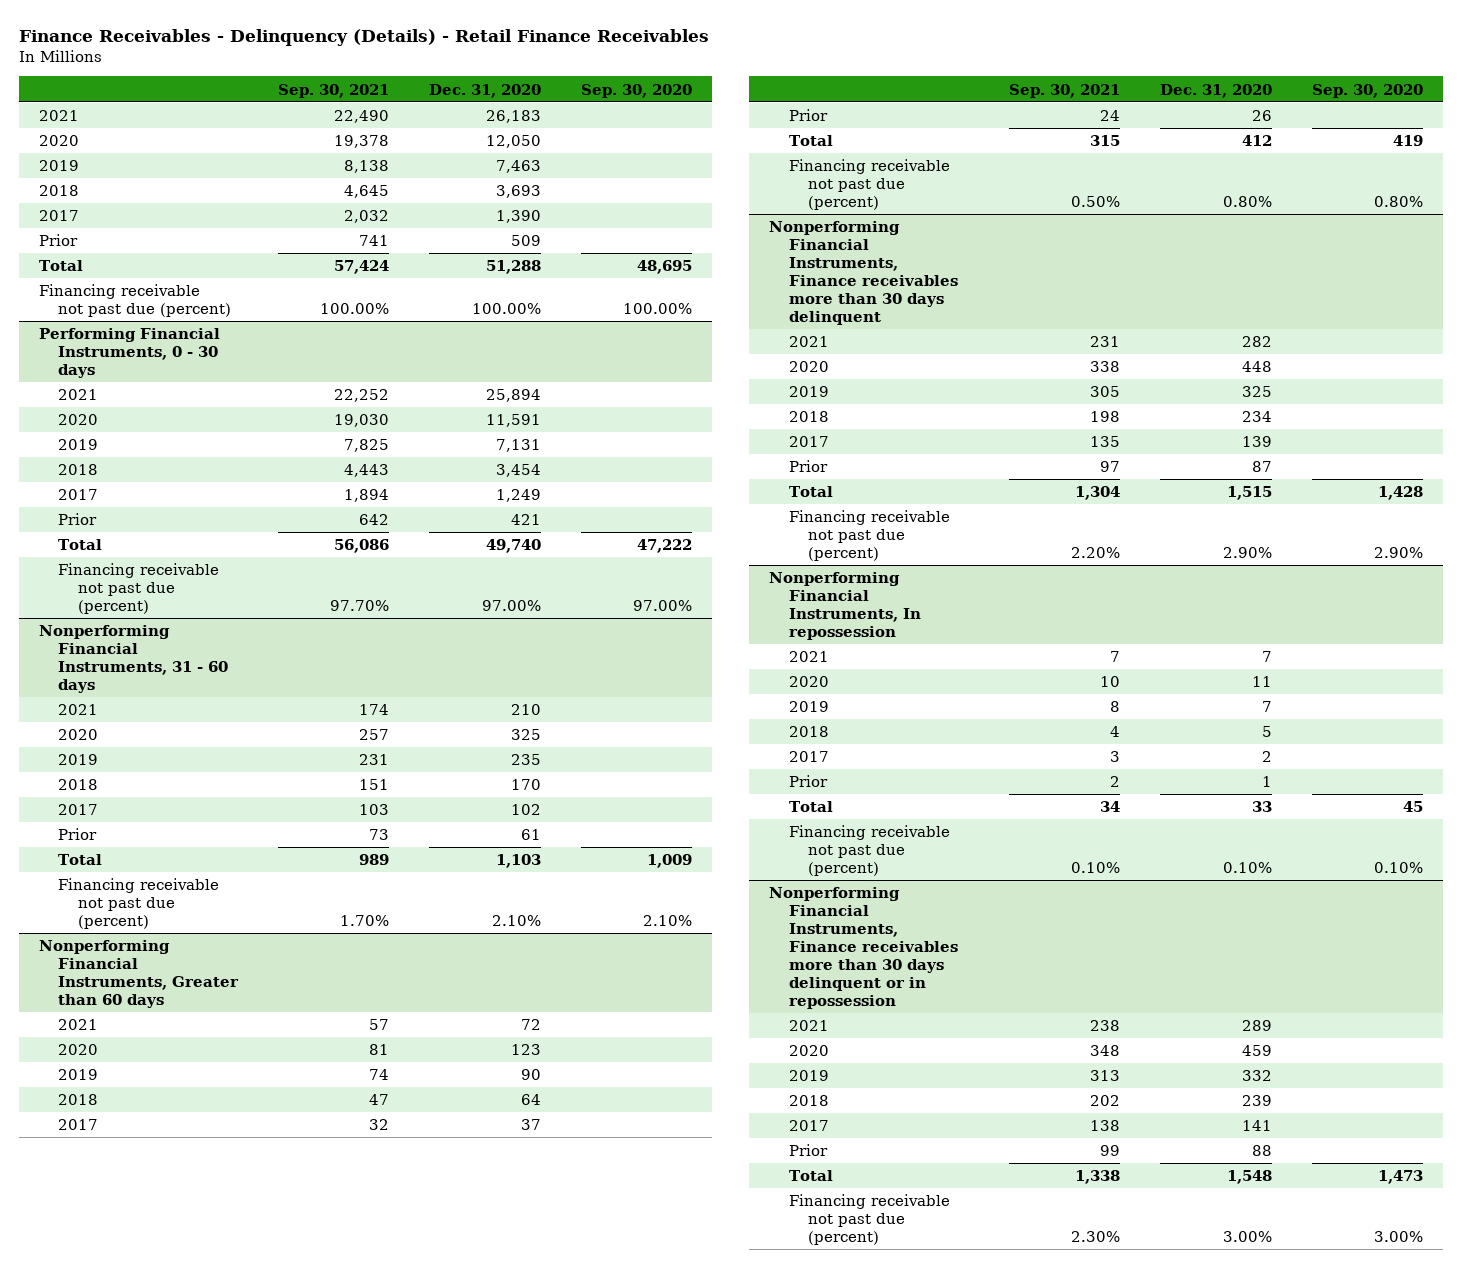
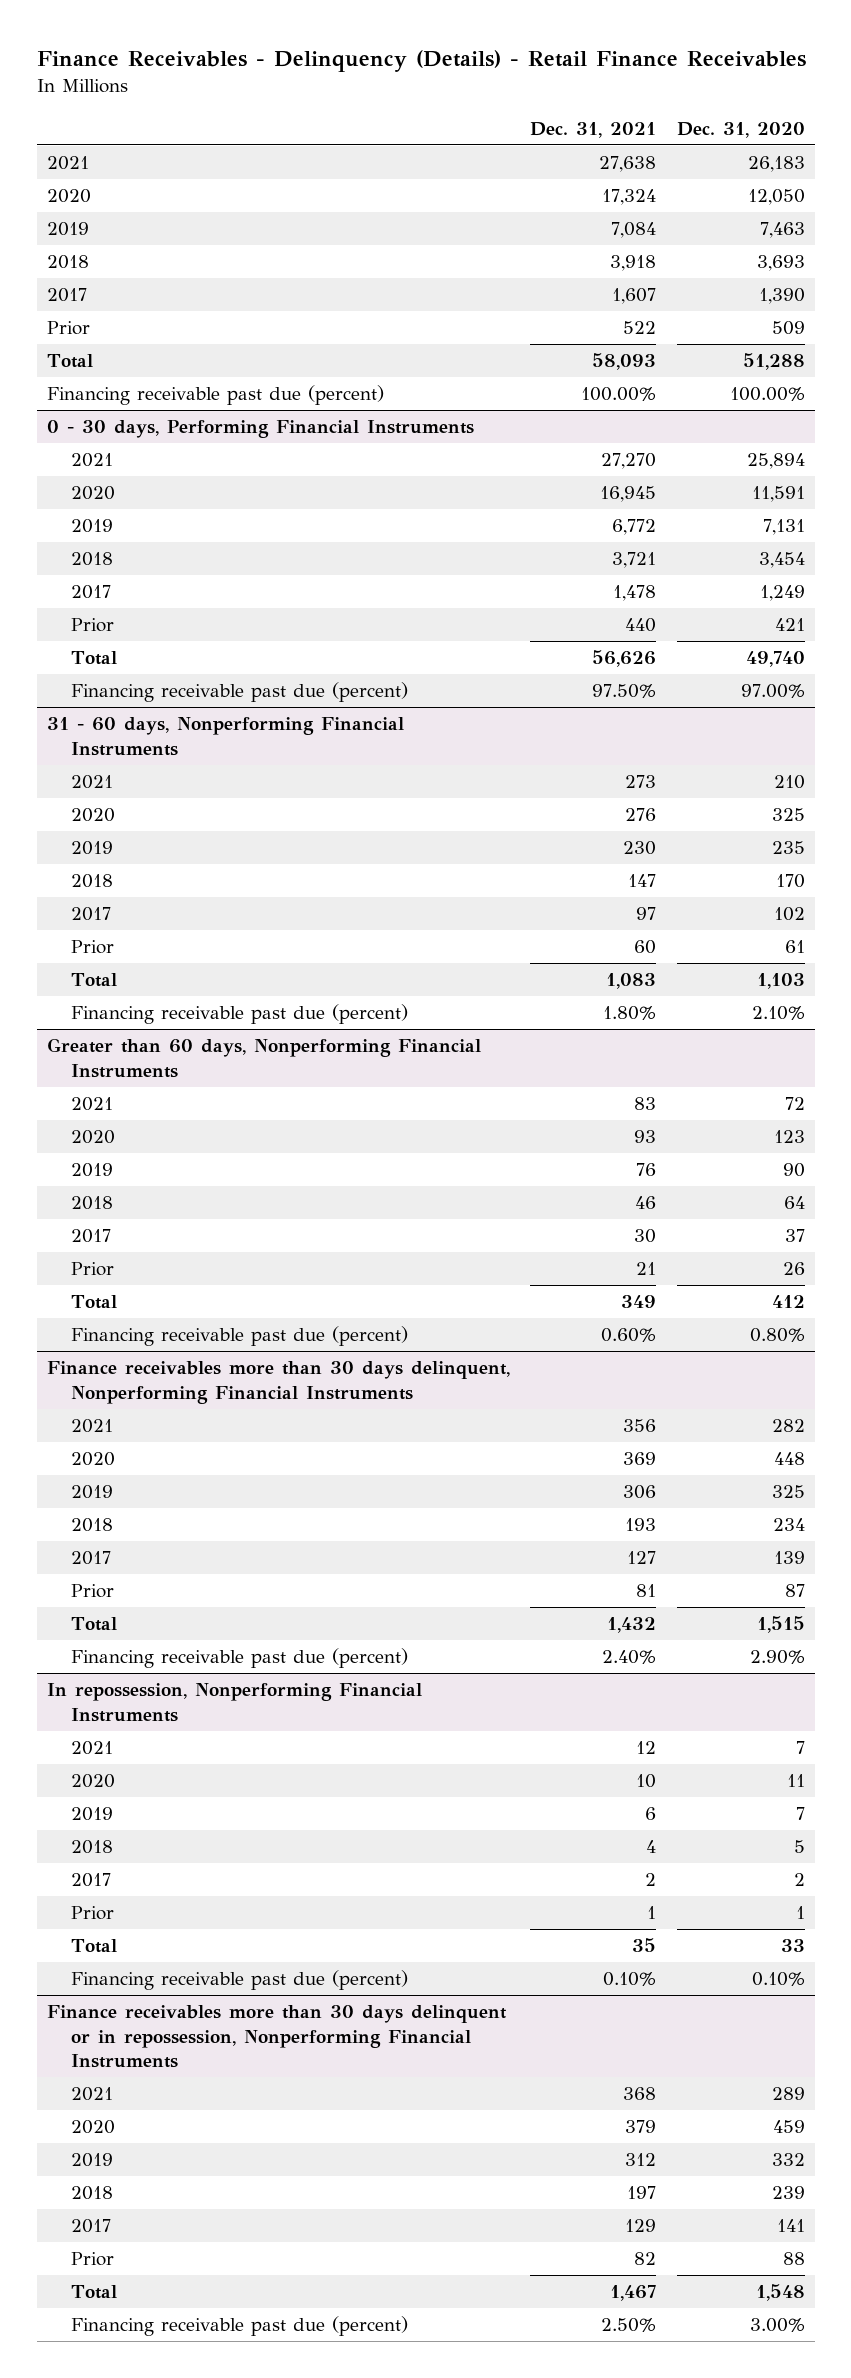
[278,83,390,98] Sep. 30, 2021 -> none
[581,83,693,98] Sep. 30, 2020 -> none
none -> [530,121,657,138] Dec. 31, 2021
[38,284,232,318] Financing receivable not past due (percent) -> [46,385,384,406] Financing receivable past due (percent)
[38,328,220,379] Performing Financial Instruments, 0 - 30 days -> [46,420,474,439] 0 - 30 days, Performing Financial Instruments
[58,563,220,615] Financing receivable not past due (percent) -> [70,682,408,703] Financing receivable past due (percent)
[38,625,229,694] Nonperforming Financial Instruments, 31 - 60 days -> [46,717,404,756] 31 - 60 days, Nonperforming Financial Instruments
[58,878,220,930] Financing receivable not past due (percent) -> [70,1004,408,1025] Financing receivable past due (percent)
[38,940,240,1009] Nonperforming Financial Instruments, Greater than 60 days -> [46,1038,481,1078] Greater than 60 days, Nonperforming Financial Instruments
[788,159,950,211] Financing receivable not past due (percent) -> [70,1326,408,1347] Financing receivable past due (percent)
[769,221,958,326] Nonperforming Financial Instruments, Finance receivables more than 30 days delinquent -> [46,1361,510,1404] Finance receivables more than 30 days delinquent, Nonperforming Financial Instruments
[788,510,950,562] Financing receivable not past due (percent) -> [70,1648,408,1669] Financing receivable past due (percent)
[769,572,921,641] Nonperforming Financial Instruments, In repossession -> [46,1683,422,1722] In repossession, Nonperforming Financial Instruments
[788,825,950,877] Financing receivable not past due (percent) -> [70,1970,408,1991] Financing receivable past due (percent)
[769,887,958,1010] Nonperforming Financial Instruments, Finance receivables more than 30 days delinquent or in repossession -> [46,2005,507,2069] Finance receivables more than 30 days delinquent or in repossession, Nonperforming Financial Instruments
[788,1194,950,1246] Financing receivable not past due (percent) -> [70,2316,408,2337] Financing receivable past due (percent)

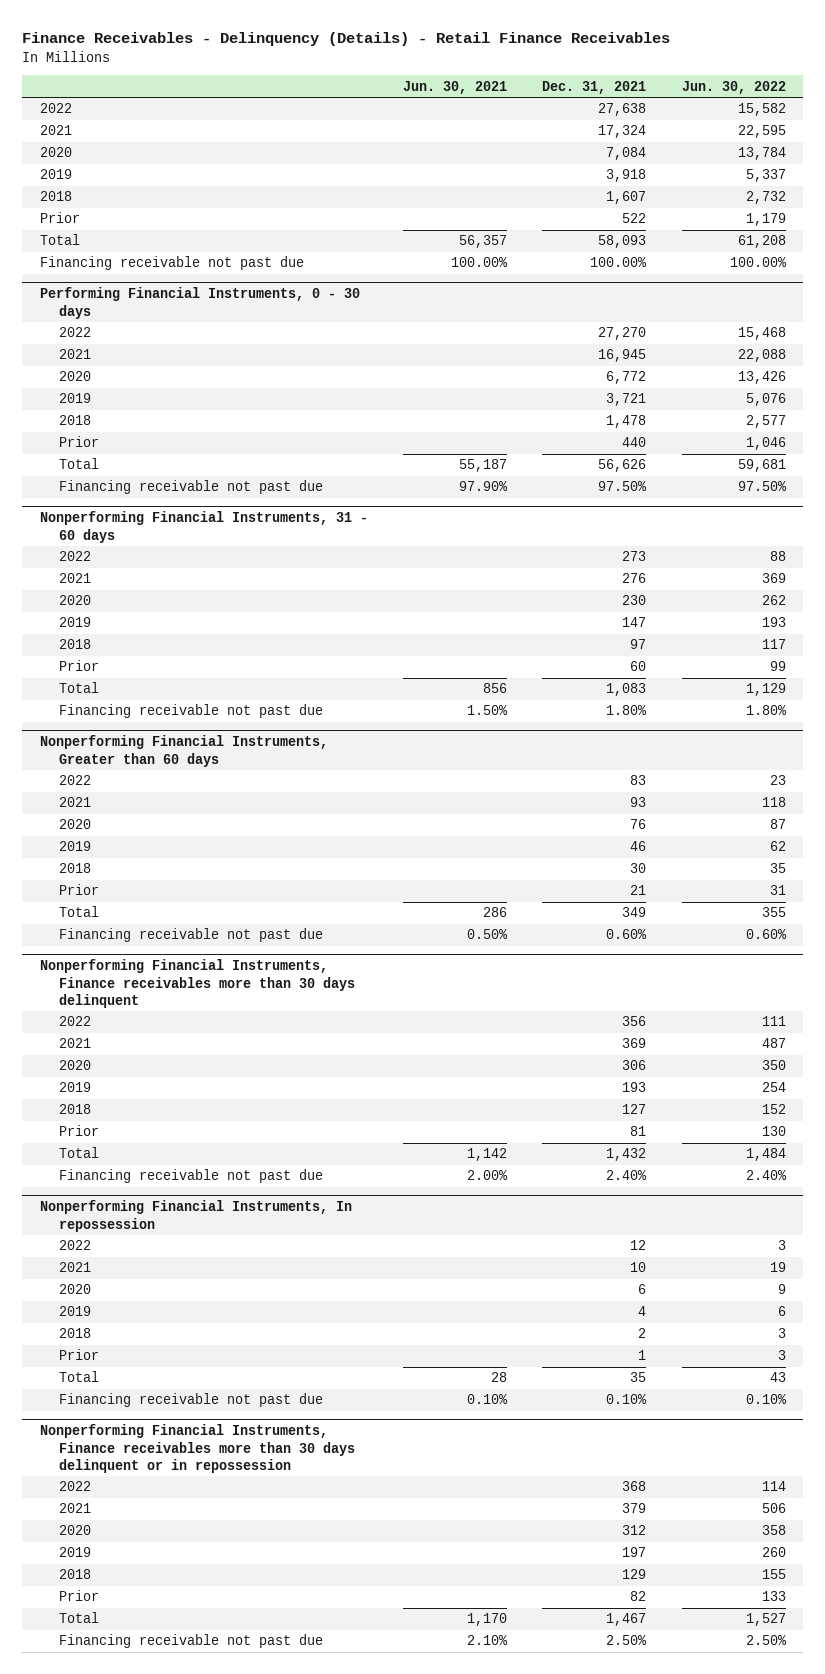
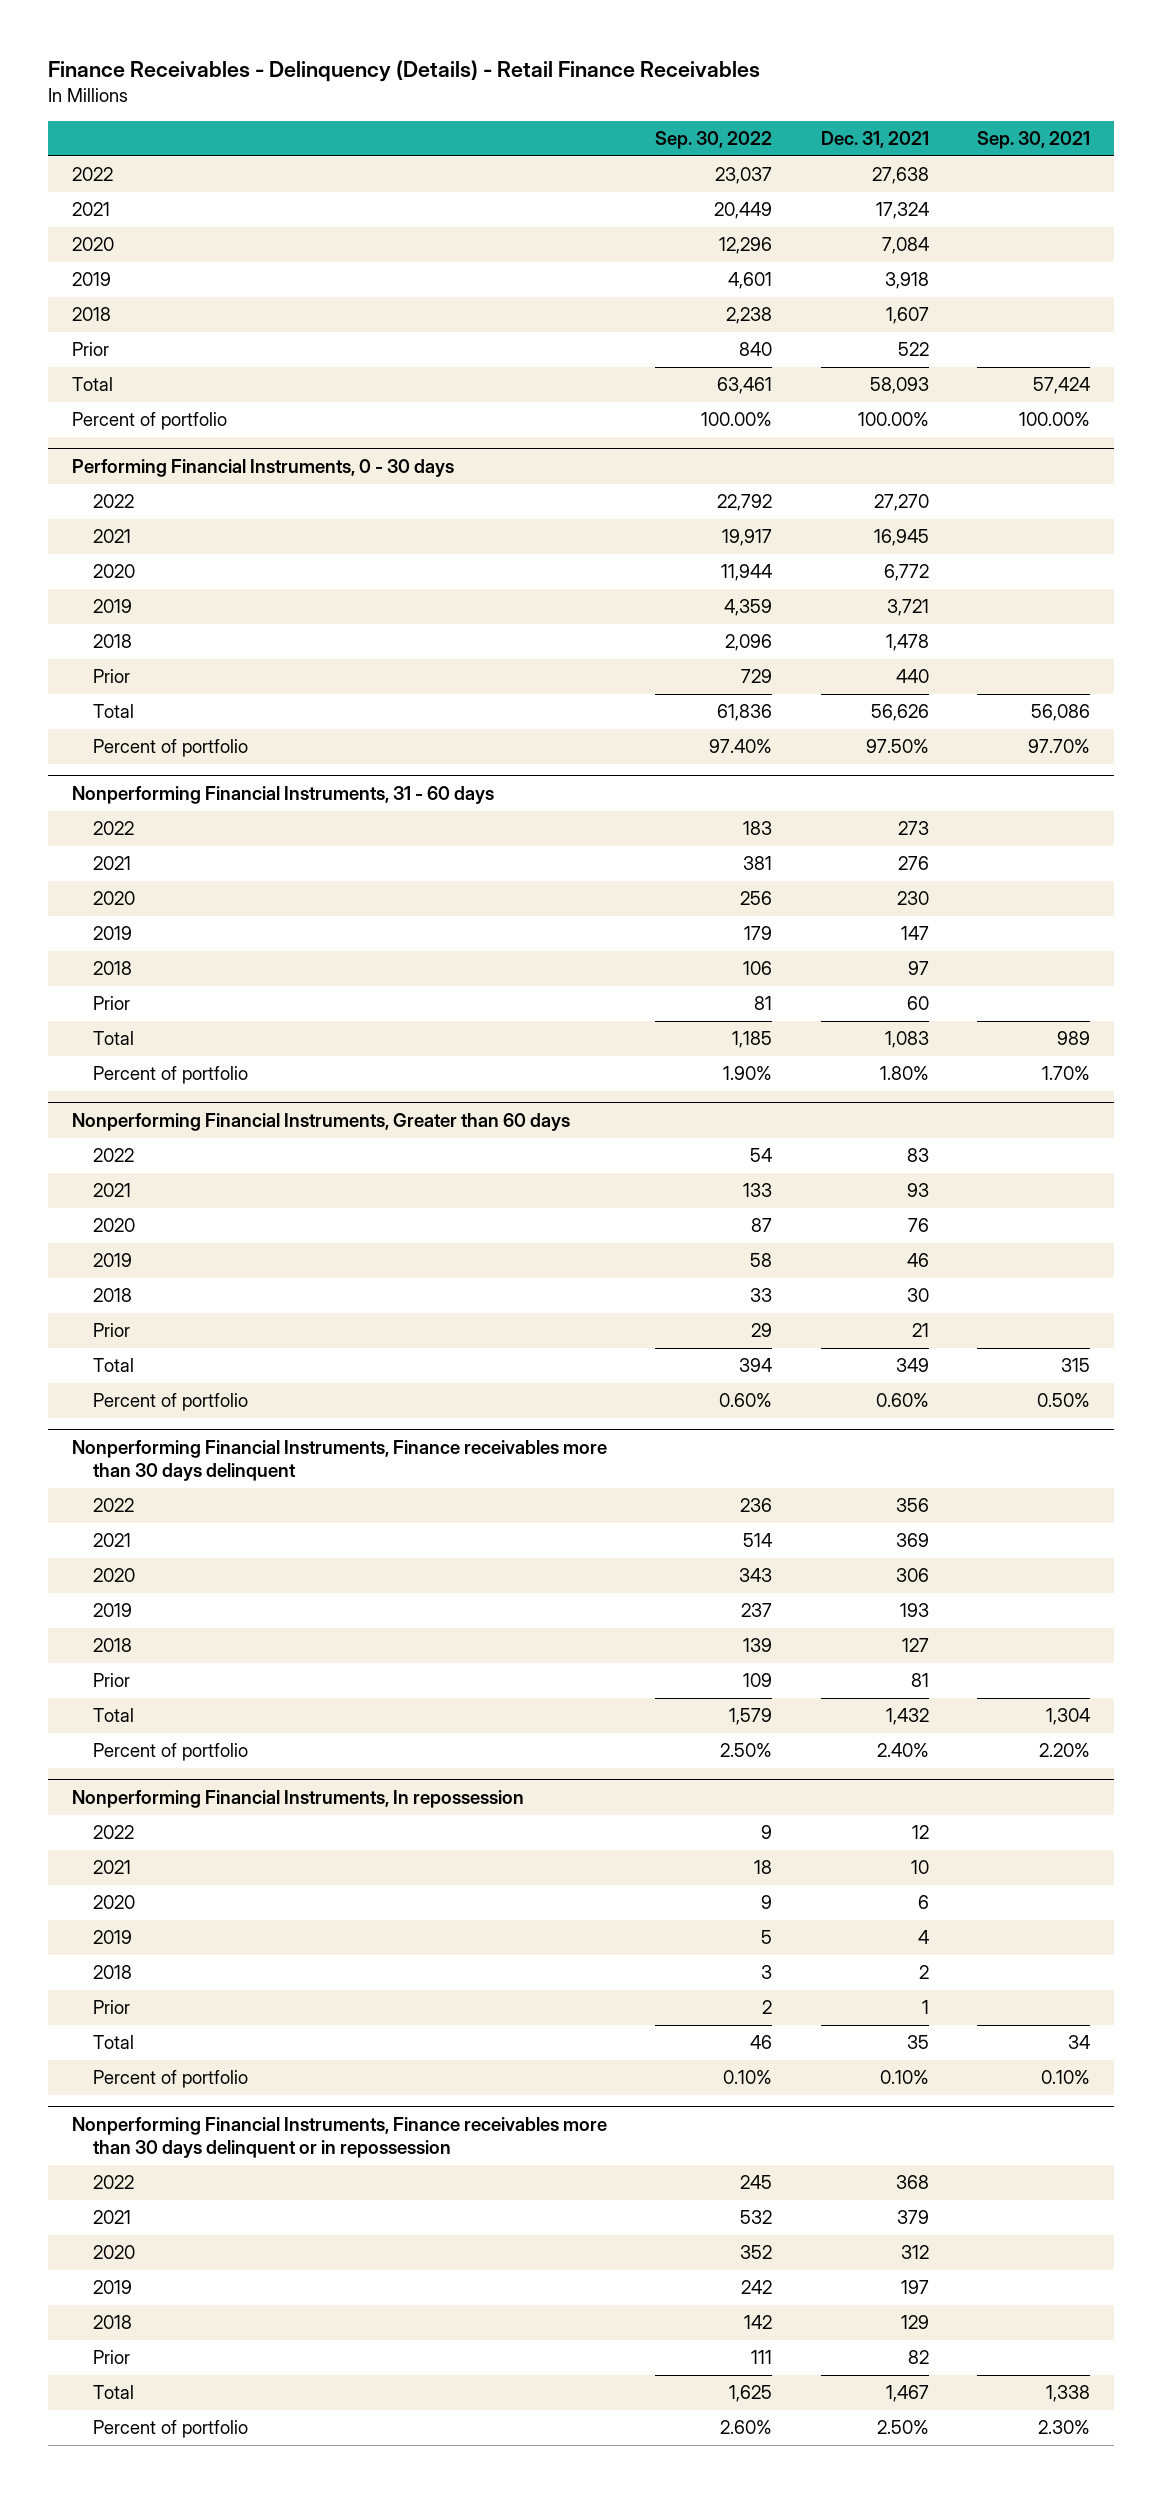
[403,80,508,94] Jun. 30, 2021 -> none
[681,80,786,94] Jun. 30, 2022 -> none
none -> [655,131,773,150] Sep. 30, 2022
none -> [976,131,1090,150] Sep. 30, 2021
[39,256,304,271] Financing receivable not past due -> [72,412,228,431] Percent of portfolio
[58,480,323,495] Financing receivable not past due -> [92,739,248,758] Percent of portfolio
[58,704,323,719] Financing receivable not past due -> [92,1066,248,1085] Percent of portfolio
[58,928,323,943] Financing receivable not past due -> [92,1393,248,1412] Percent of portfolio
[58,1169,323,1184] Financing receivable not past due -> [92,1743,248,1762] Percent of portfolio
[58,1393,323,1408] Financing receivable not past due -> [92,2070,248,2089] Percent of portfolio
[58,1634,323,1649] Financing receivable not past due -> [92,2420,248,2439] Percent of portfolio

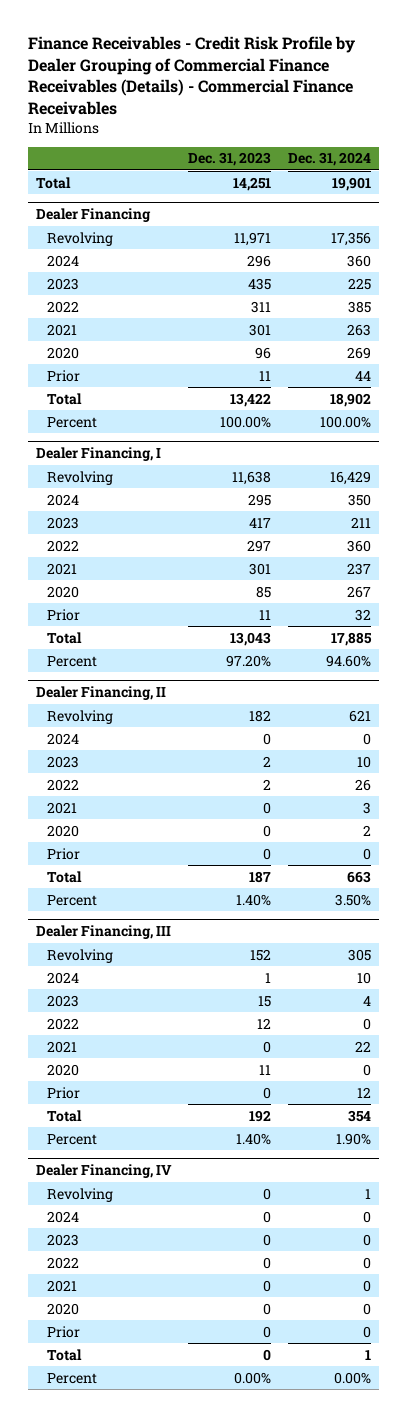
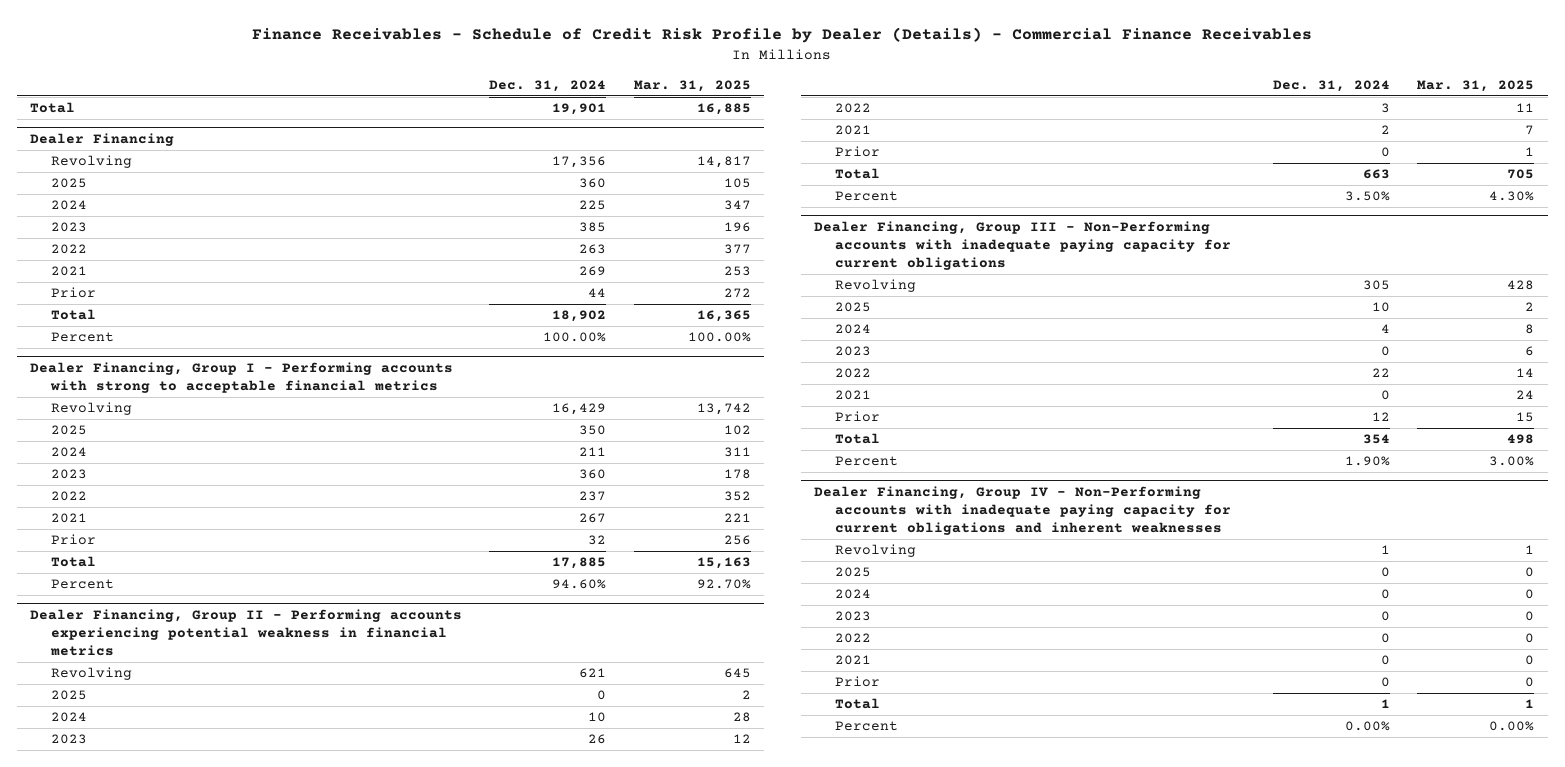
[27,36,355,115] Finance Receivables - Credit Risk Profile by Dealer Grouping of Commercial Finance Receivables (Details) - Commercial Finance Receivables -> [252,27,1313,44] Finance Receivables - Schedule of Credit Risk Profile by Dealer (Details) - Commercial Finance Receivables
[188,152,272,167] Dec. 31, 2023 -> none
none -> [633,79,751,92] Mar. 31, 2025
[47,346,80,359] 2020 -> none
none -> [51,178,88,189] 2025
[346,254,371,267] 360 -> [579,200,607,211] 225
[347,277,371,290] 225 -> [579,222,607,233] 385
[347,300,371,313] 385 -> [579,244,607,255] 263
[346,323,371,336] 263 -> [579,266,607,277] 269
[35,447,161,462] Dealer Financing, I -> none
none -> [30,362,454,394] Dealer Financing, Group I - Performing accounts with strong to acceptable financial metrics
[47,585,80,598] 2020 -> none
none -> [51,425,88,436] 2025
[347,493,371,506] 350 -> [579,447,607,457] 211
[350,516,371,528] 211 -> [579,469,607,480] 360
[346,539,371,552] 360 -> [579,491,607,502] 237
[346,562,371,575] 237 -> [579,513,607,524] 267
[35,686,166,701] Dealer Financing, II -> none
none -> [30,609,463,656] Dealer Financing, Group II - Performing accounts experiencing potential weakness in financial metrics
[47,824,80,837] 2020 -> none
none -> [51,690,88,701] 2025
[362,732,371,745] 0 -> [588,712,607,723] 10
[356,755,371,768] 10 -> [588,734,607,745] 26
[354,778,371,791] 26 -> [1381,103,1391,114] 3
[362,801,371,814] 3 -> [1381,125,1391,135] 2
[35,925,171,940] Dealer Financing, III -> none
none -> [814,221,1232,270] Dealer Financing, Group III - Non-Performing accounts with inadequate paying capacity for current obligations
[47,1063,80,1076] 2020 -> none
none -> [835,302,872,313] 2025
[356,971,371,984] 10 -> [1381,324,1391,334] 4
[362,995,371,1006] 4 -> [1381,346,1391,357] 0
[362,1017,371,1030] 0 -> [1372,368,1391,378] 22
[354,1040,371,1052] 22 -> [1381,390,1391,401] 0
[35,1164,172,1179] Dealer Financing, IV -> none
none -> [814,486,1232,535] Dealer Financing, Group IV - Non-Performing accounts with inadequate paying capacity for current obligations and inherent weaknesses
none -> [835,567,872,578] 2025
[47,1302,80,1315] 2020 -> none

